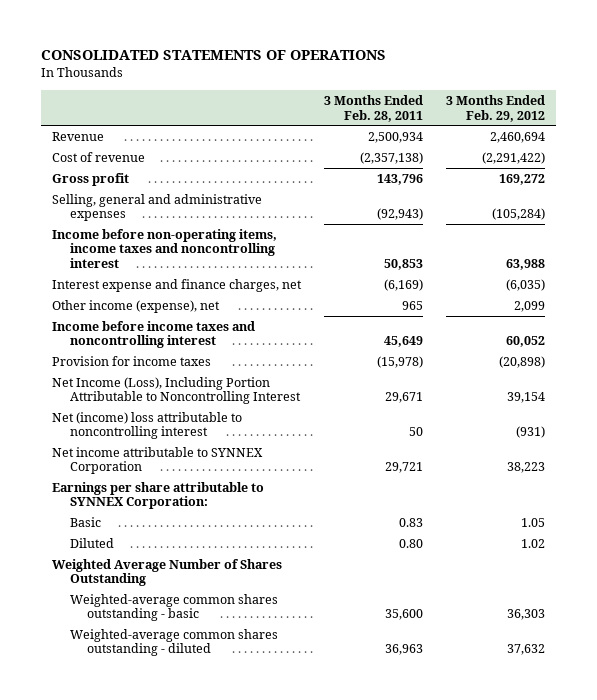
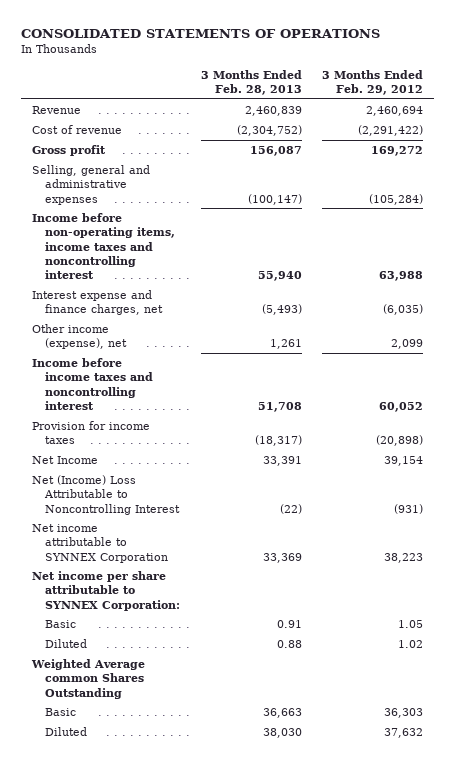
[324,94,424,122] 3 Months Ended Feb. 28, 2011 -> none
none -> [200,69,302,95] 3 Months Ended Feb. 28, 2013
[52,376,301,405] Net Income (Loss), Including Portion Attributable to Noncontrolling Interest -> [31,455,98,464] Net Income
[52,411,243,440] Net (income) loss attributable to noncontrolling interest -> [31,474,180,515] Net (Income) Loss Attributable to Noncontrolling Interest
[52,481,265,510] Earnings per share attributable to SYNNEX Corporation: -> [31,570,180,611] Net income per share attributable to SYNNEX Corporation:
[52,558,283,587] Weighted Average Number of Shares Outstanding -> [30,658,145,699] Weighted Average common Shares Outstanding
[69,593,278,622] Weighted-average common shares outstanding - basic -> [44,707,76,716] Basic
[69,628,278,657] Weighted-average common shares outstanding - diluted -> [44,726,87,736] Diluted

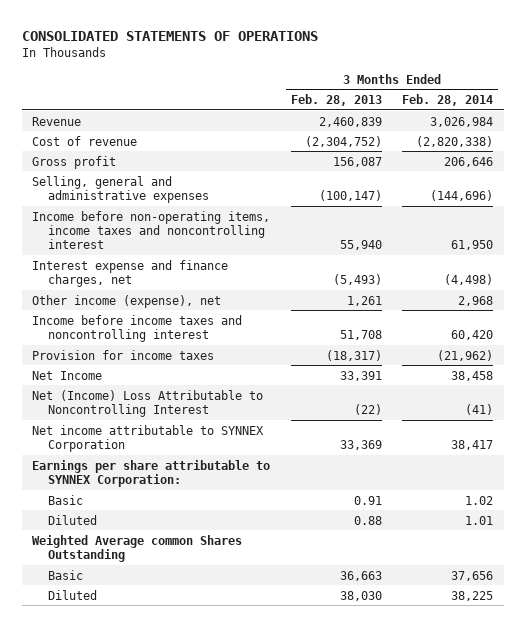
[322,69,424,95] 3 Months Ended Feb. 29, 2012 -> none
none -> [402,94,494,107] Feb. 28, 2014
[31,570,180,611] Net income per share attributable to SYNNEX Corporation: -> [32,459,271,487] Earnings per share attributable to SYNNEX Corporation:

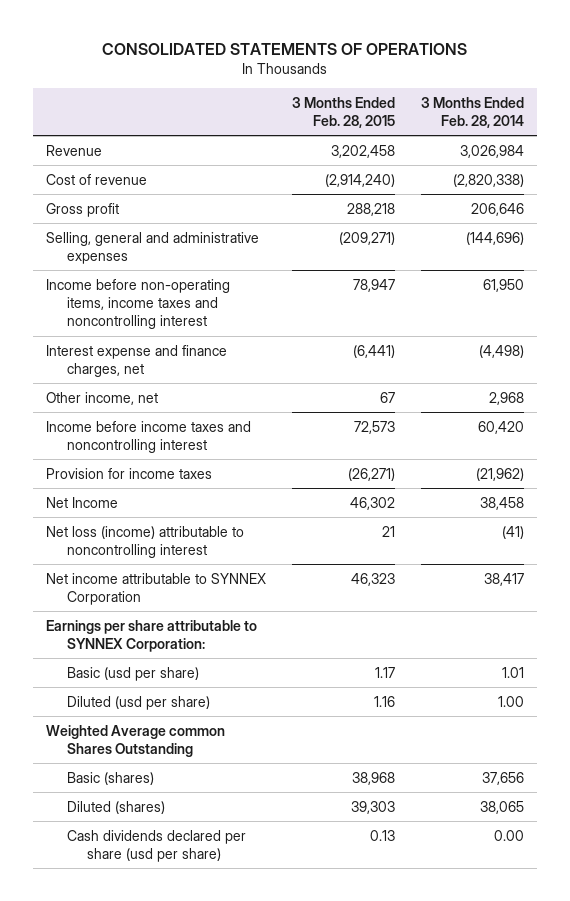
[290,94,382,107] Feb. 28, 2013 -> none
none -> [292,96,396,129] 3 Months Ended Feb. 28, 2015
[32,294,222,308] Other income (expense), net -> [46,391,159,405] Other income, net
[32,389,264,417] Net (Income) Loss Attributable to Noncontrolling Interest -> [46,525,245,558] Net loss (income) attributable to noncontrolling interest
[48,494,84,505] Basic -> [66,666,199,681] Basic (usd per share)
[465,495,494,505] 1.02 -> [502,666,525,678] 1.01
[48,514,98,525] Diluted -> [66,695,210,710] Diluted (usd per share)
[465,515,494,525] 1.01 -> [498,695,525,707] 1.00
[48,569,84,580] Basic -> [66,771,154,785] Basic (shares)
[48,589,98,600] Diluted -> [66,800,165,814] Diluted (shares)
[451,590,494,601] 38,225 -> [480,800,525,814] 38,065
none -> [66,829,246,862] Cash dividends declared per share (usd per share)

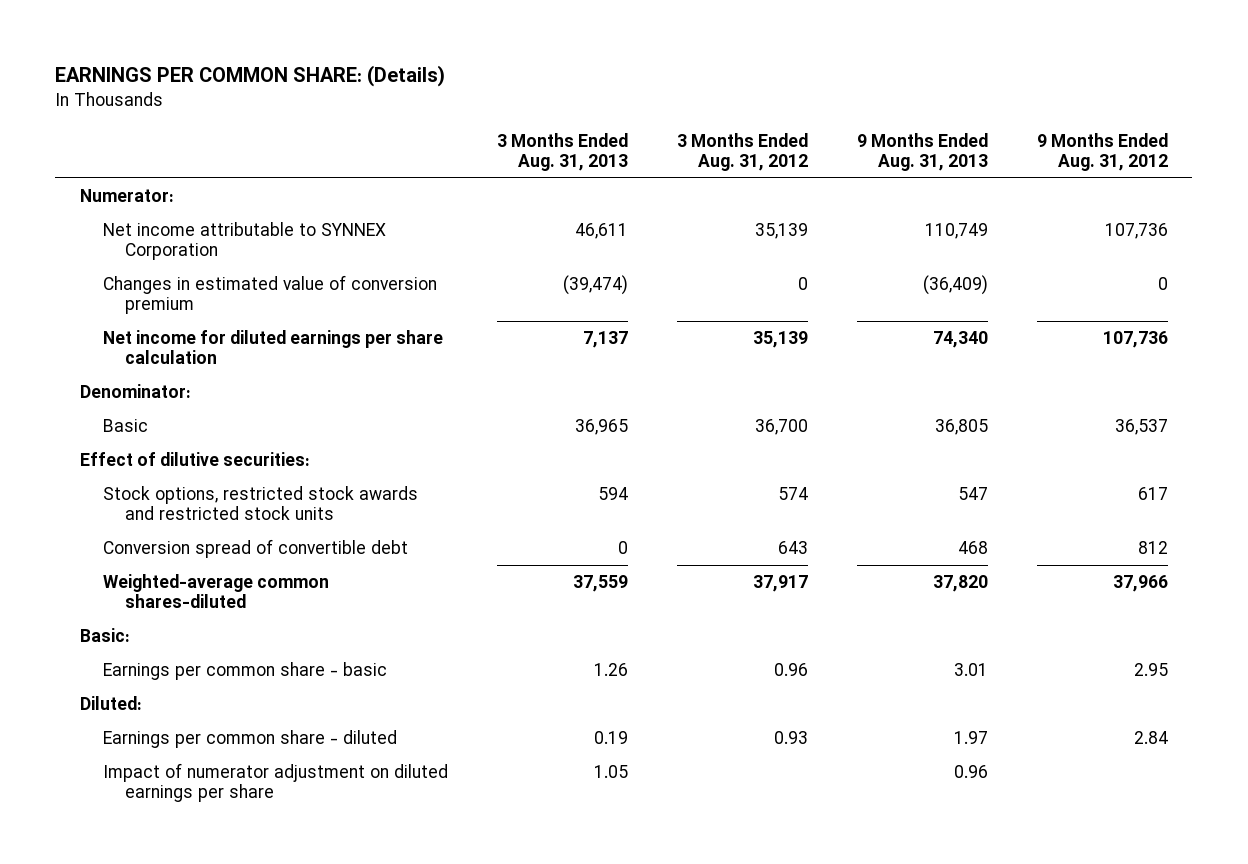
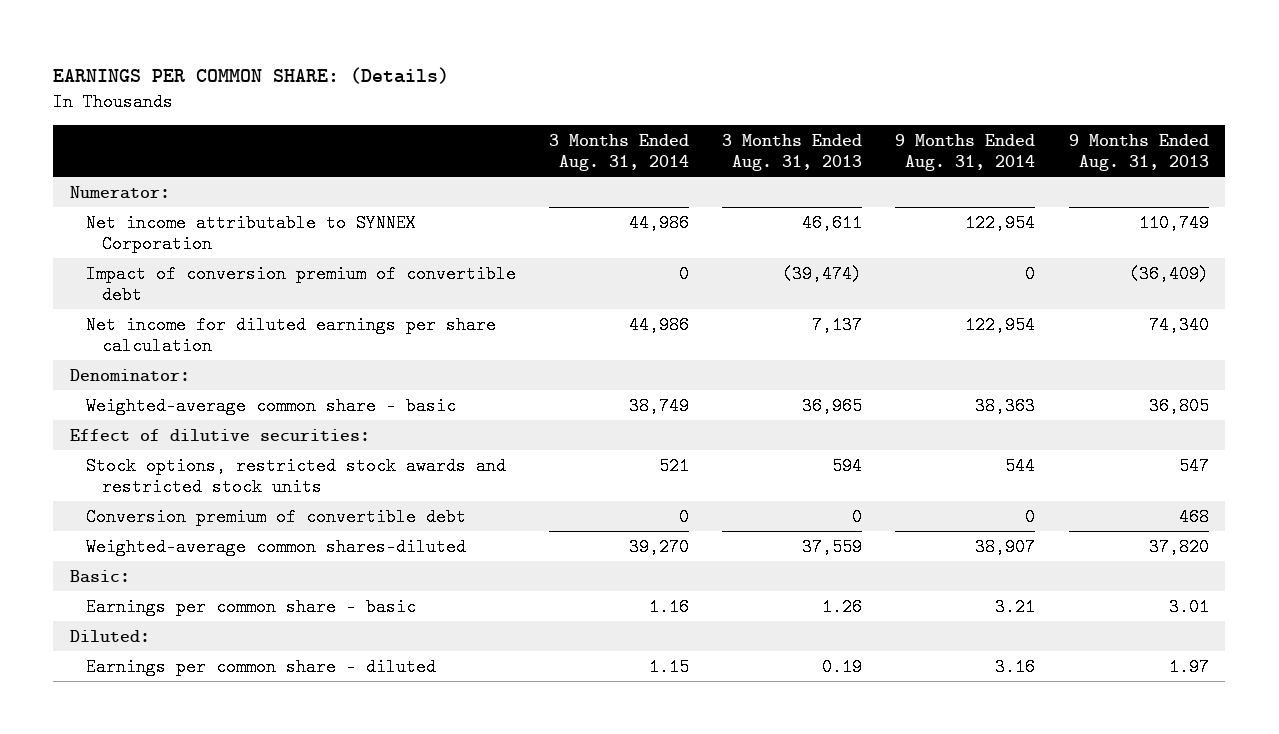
[676,132,808,171] 3 Months Ended Aug. 31, 2012 -> none
[1036,132,1168,171] 9 Months Ended Aug. 31, 2012 -> none
none -> [549,133,690,172] 3 Months Ended Aug. 31, 2014
none -> [895,133,1036,172] 9 Months Ended Aug. 31, 2014
[102,275,437,315] Changes in estimated value of conversion premium -> [85,264,516,304] Impact of conversion premium of convertible debt
[102,419,148,433] Basic -> [85,396,456,415] Weighted-average common share - basic
[102,539,408,559] Conversion spread of convertible debt -> [85,507,466,526] Conversion premium of convertible debt
[102,763,448,803] Impact of numerator adjustment on diluted earnings per share -> none

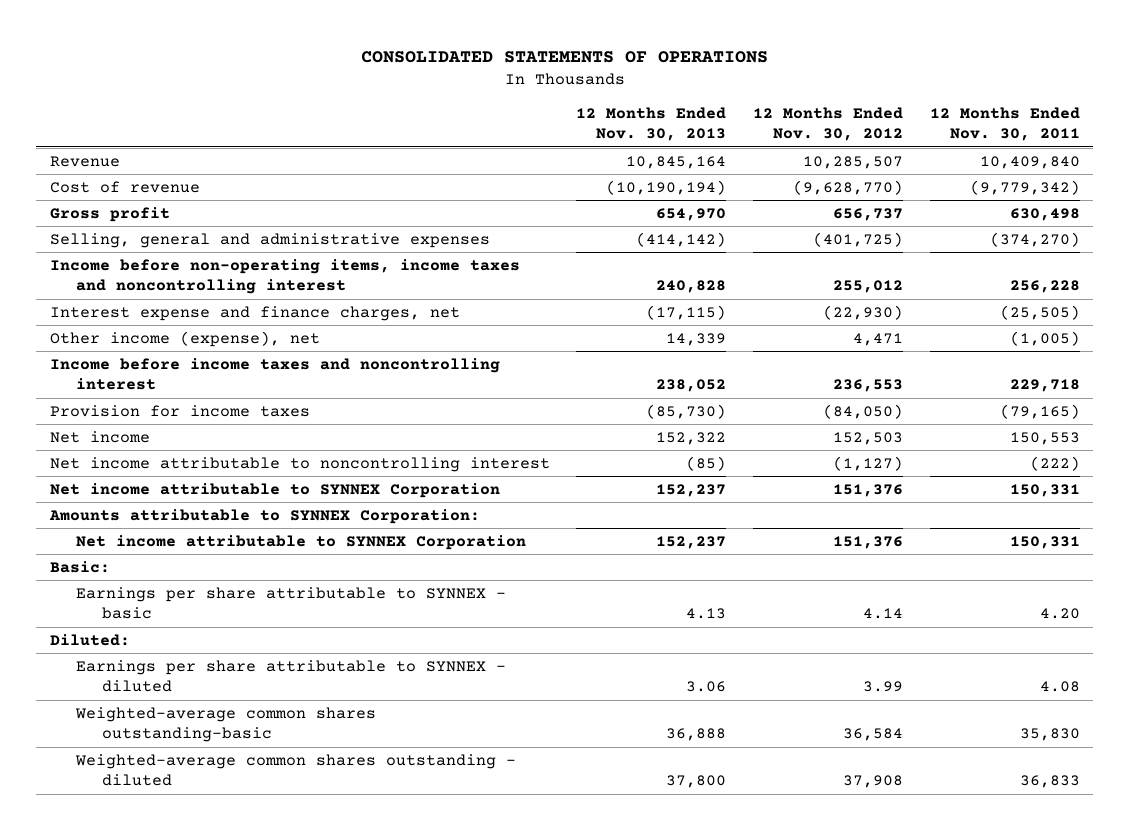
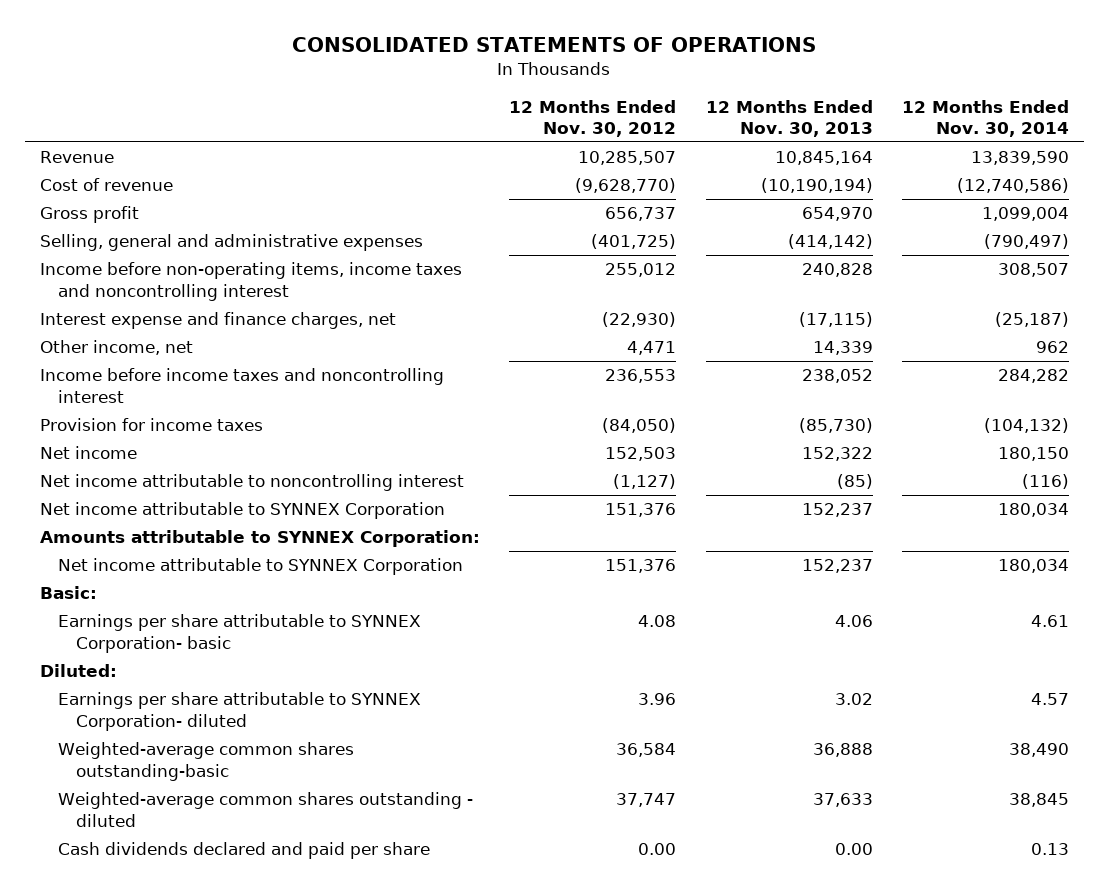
[929,106,1080,142] 12 Months Ended Nov. 30, 2011 -> none
none -> [902,99,1070,138] 12 Months Ended Nov. 30, 2014
[49,330,320,347] Other income (expense), net -> [39,340,193,356] Other income, net
[75,586,506,620] Earnings per share attributable to SYNNEX - basic -> [58,614,422,653] Earnings per share attributable to SYNNEX Corporation- basic
[686,608,727,620] 4.13 -> [834,615,873,628] 4.06
[862,608,903,620] 4.14 -> [638,615,677,628] 4.08
[75,659,506,693] Earnings per share attributable to SYNNEX - diluted -> [58,692,422,731] Earnings per share attributable to SYNNEX Corporation- diluted
[686,681,727,693] 3.06 -> [834,693,873,706] 3.02
[862,681,903,693] 3.99 -> [638,693,677,706] 3.96
[666,775,727,789] 37,800 -> [812,793,873,808] 37,633
[842,775,903,789] 37,908 -> [616,793,677,808] 37,747
none -> [58,842,431,860] Cash dividends declared and paid per share

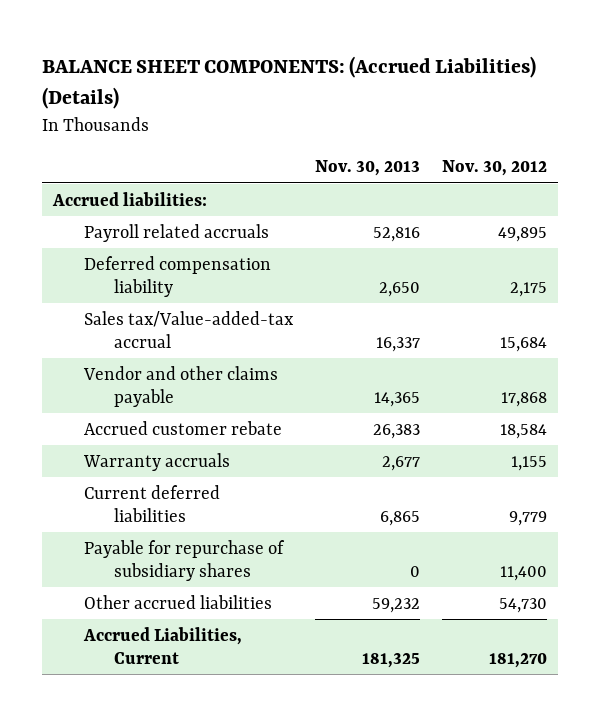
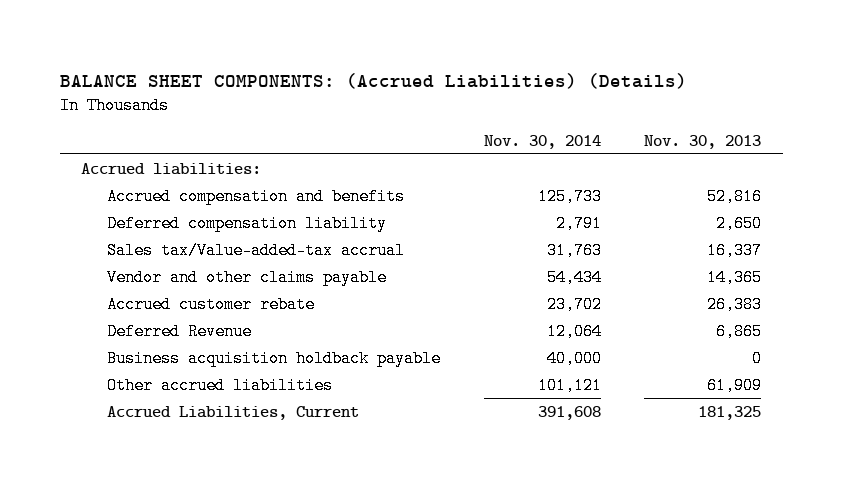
[441,160,547,177] Nov. 30, 2012 -> none
none -> [483,134,601,149] Nov. 30, 2014
[83,223,269,242] Payroll related accruals -> [107,187,406,205] Accrued compensation and benefits
[82,452,230,471] Warranty accruals -> none
[83,539,285,581] Payable for repurchase of subsidiary shares -> none
[83,484,220,522] Current deferred liabilities -> [107,322,253,340] Deferred Revenue
none -> [107,349,442,367] Business acquisition holdback payable
[371,597,420,613] 59,232 -> [707,376,763,394] 61,909

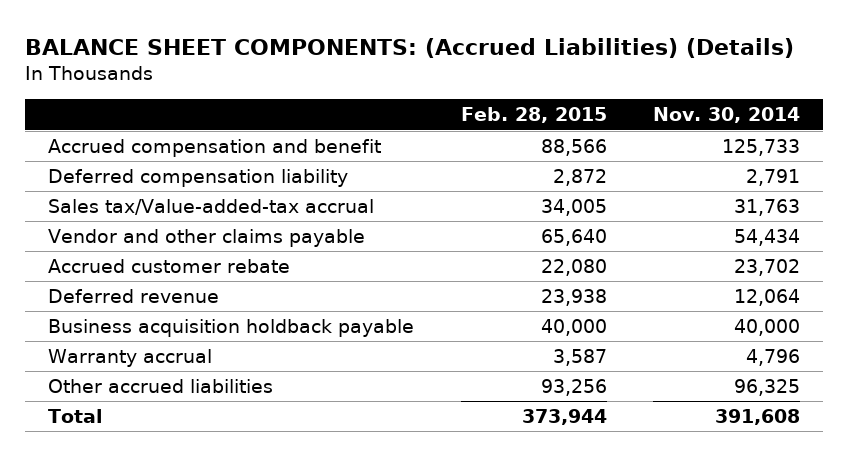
[644,134,762,149] Nov. 30, 2013 -> none
none -> [460,107,607,124] Feb. 28, 2015
[81,162,262,175] Accrued liabilities: -> none
[107,187,406,205] Accrued compensation and benefits -> [48,139,382,158] Accrued compensation and benefit
[107,322,253,340] Deferred Revenue -> [48,289,220,304] Deferred revenue
none -> [48,349,213,368] Warranty accrual
[537,376,602,394] 101,121 -> [734,379,801,397] 96,325
[107,405,360,420] Accrued Liabilities, Current -> [48,409,104,424] Total

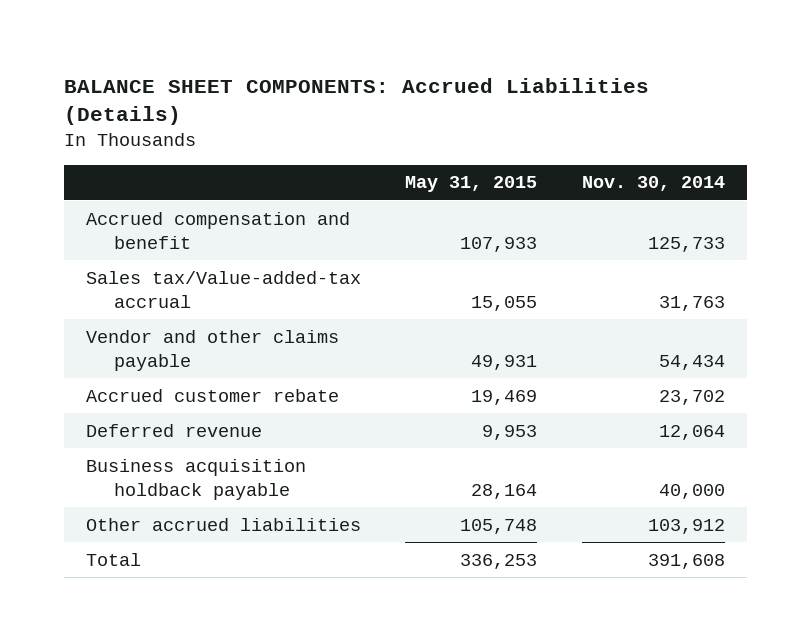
[25,37,795,58] BALANCE SHEET COMPONENTS: (Accrued Liabilities) (Details) -> [63,77,649,126] BALANCE SHEET COMPONENTS: Accrued Liabilities (Details)
[460,107,607,124] Feb. 28, 2015 -> none
none -> [405,176,538,193] May 31, 2015
[48,169,349,188] Deferred compensation liability -> none
[48,349,213,368] Warranty accrual -> none
[734,379,801,397] 96,325 -> [647,518,725,534] 103,912

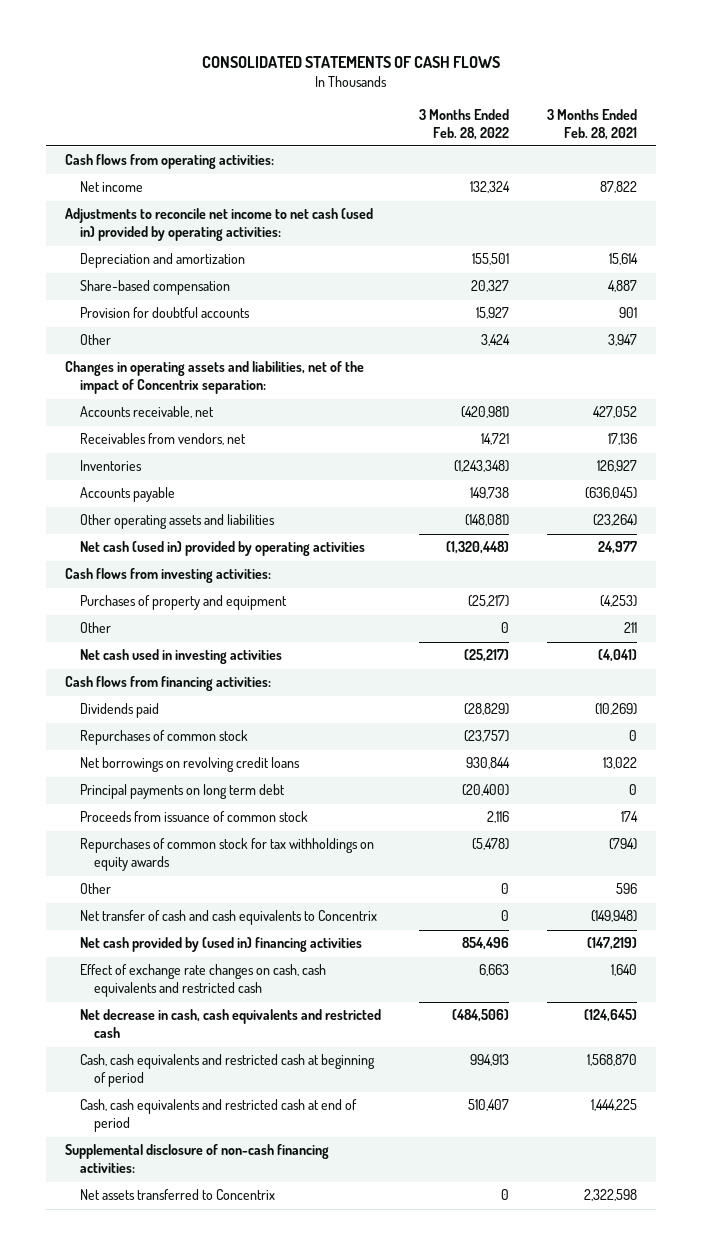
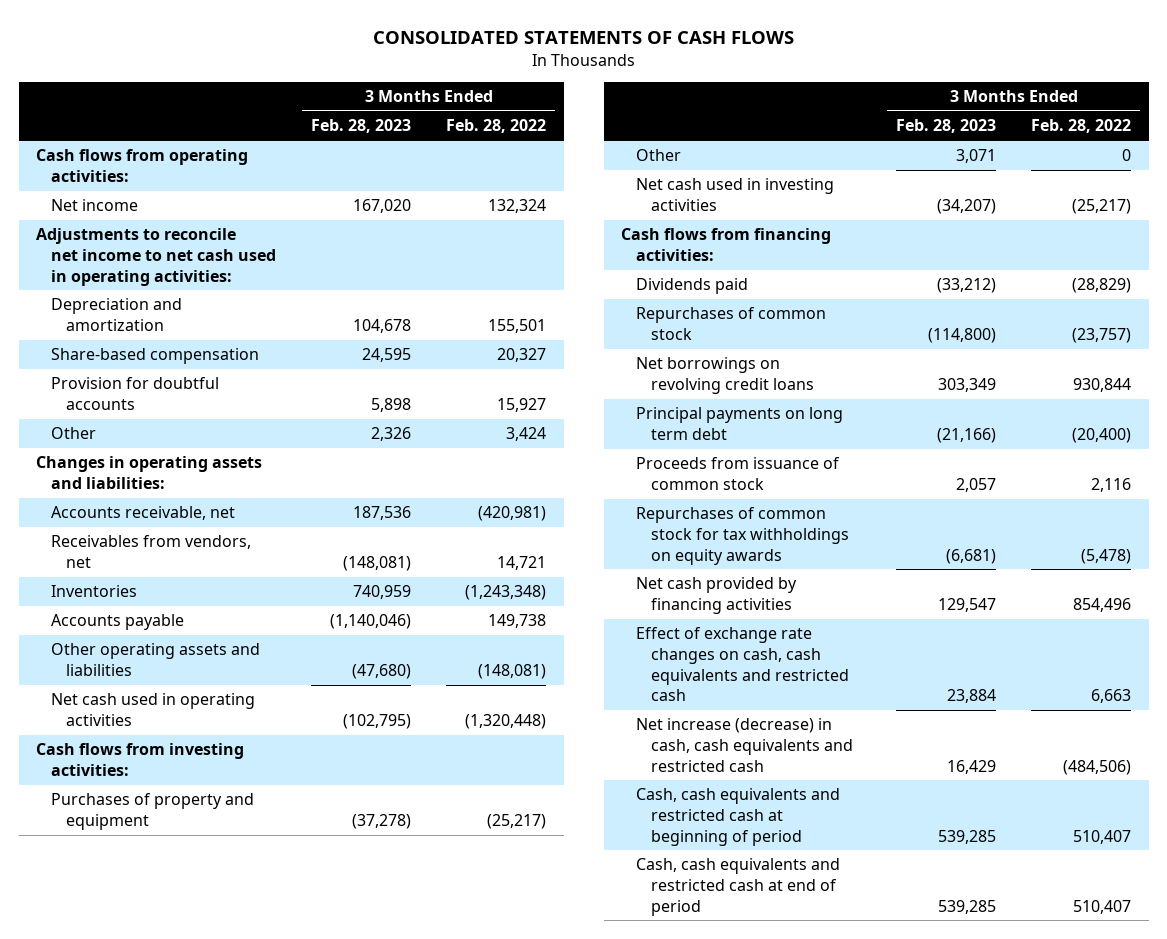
[546,108,637,140] 3 Months Ended Feb. 28, 2021 -> none
none -> [311,119,412,134] Feb. 28, 2023
[65,208,374,242] Adjustments to reconcile net income to net cash (used in) provided by operating activities: -> [36,228,277,286] Adjustments to reconcile net income to net cash used in operating activities:
[65,361,365,395] Changes in operating assets and liabilities, net of the impact of Concentrix separation: -> [36,456,263,490] Changes in operating assets and liabilities:
[79,541,365,557] Net cash (used in) provided by operating activities -> [51,693,256,727] Net cash used in operating activities
[79,883,111,895] Other -> none
[79,910,377,926] Net transfer of cash and cash equivalents to Concentrix -> none
[79,937,362,953] Net cash provided by (used in) financing activities -> [636,577,798,615] Net cash provided by financing activities
[79,1009,381,1039] Net decrease in cash, cash equivalents and restricted cash -> [636,718,853,772] Net increase (decrease) in cash, cash equivalents and restricted cash
[469,1054,509,1067] 994,913 -> [1073,829,1132,844] 510,407
[65,1144,330,1174] Supplemental disclosure of non-cash financing activities: -> none
[79,1189,275,1201] Net assets transferred to Concentrix -> none

